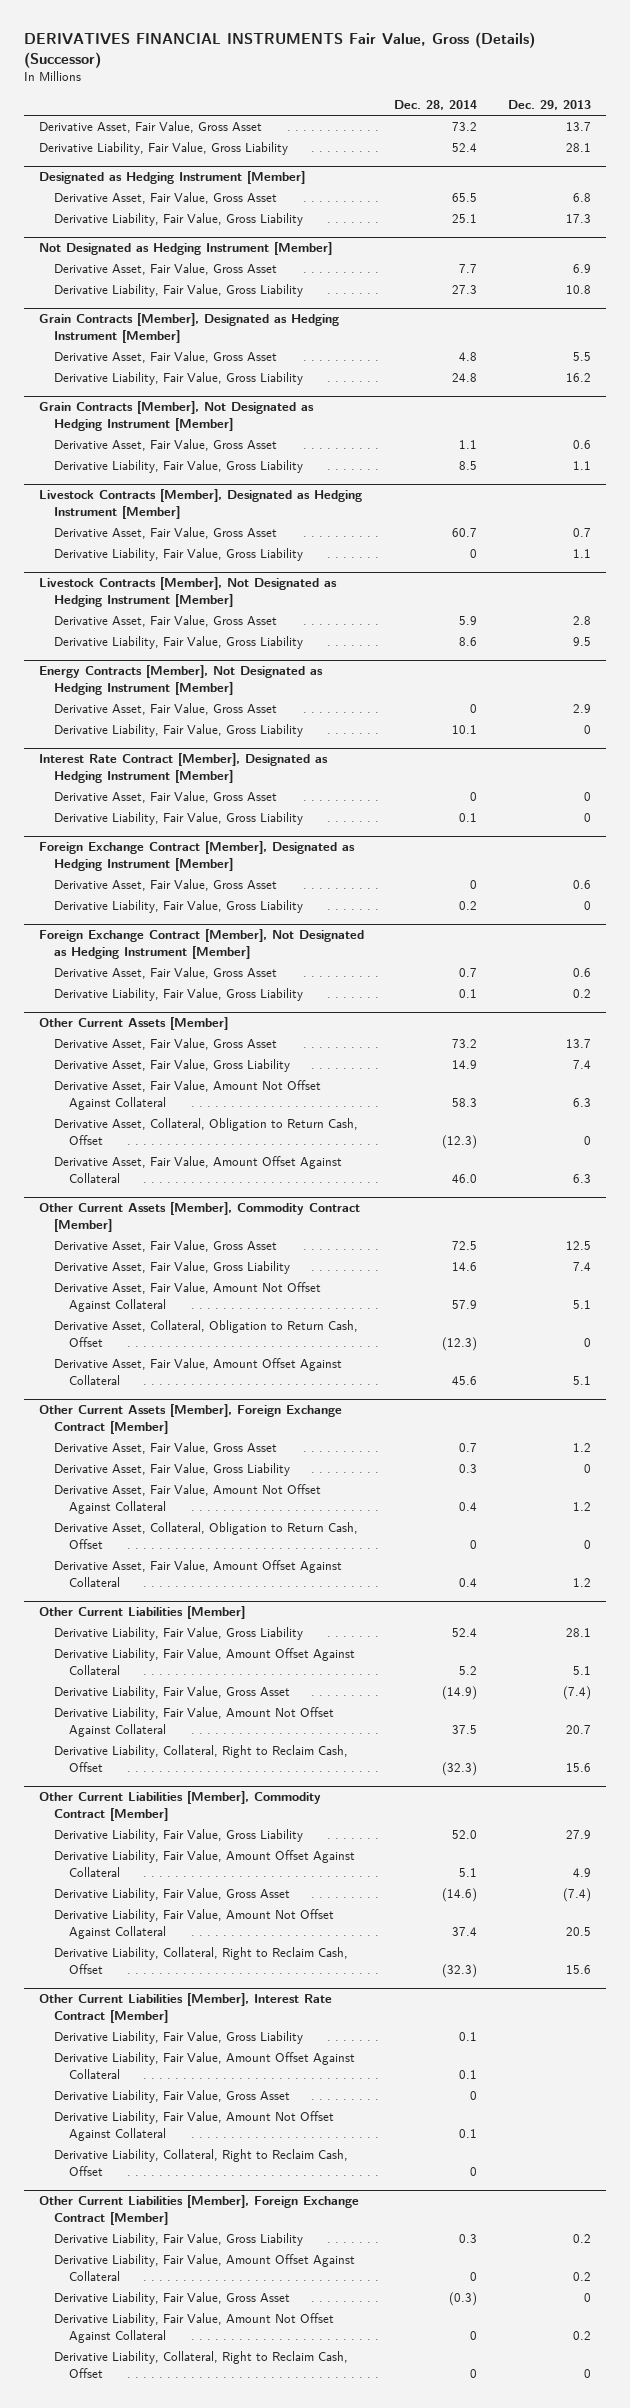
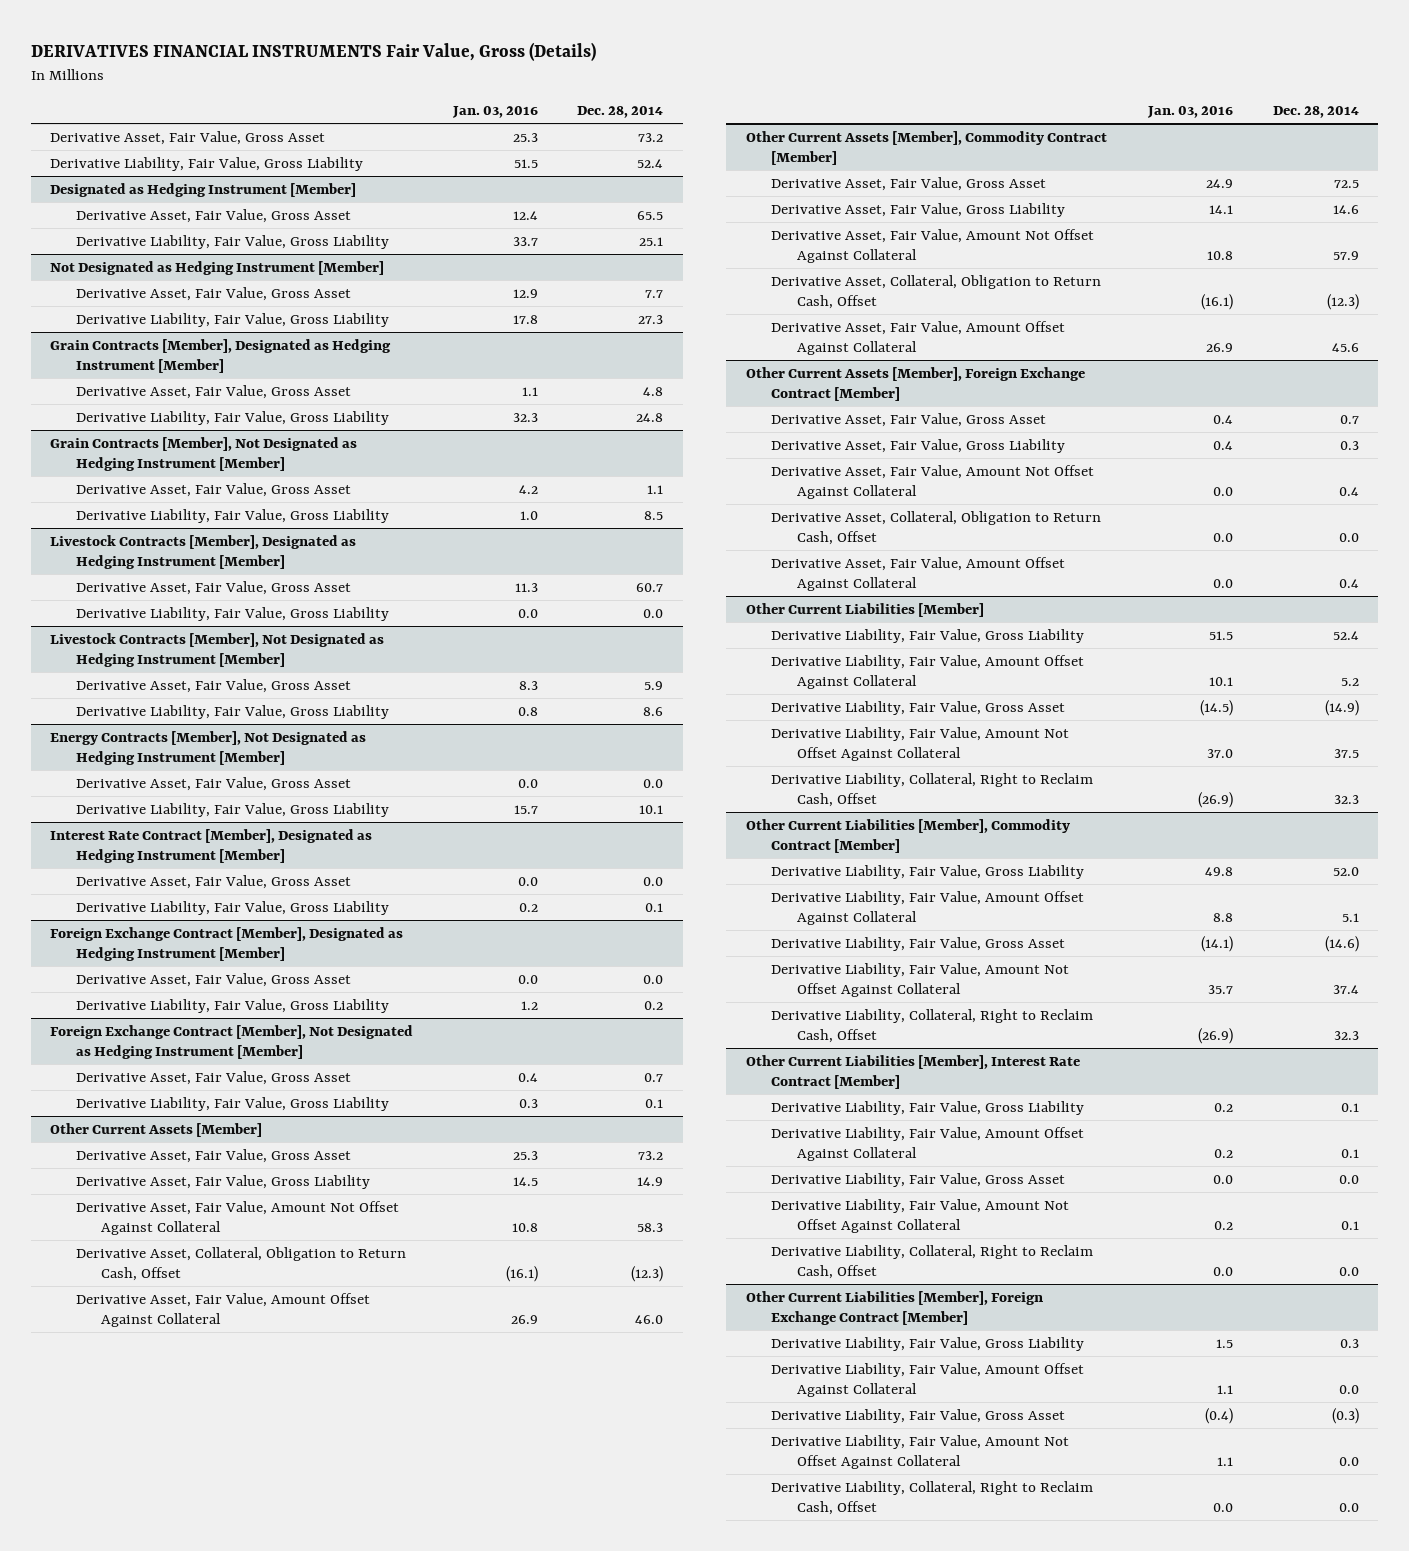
[23,31,535,68] DERIVATIVES FINANCIAL INSTRUMENTS Fair Value, Gross (Details) (Successor) -> [30,42,596,62] DERIVATIVES FINANCIAL INSTRUMENTS Fair Value, Gross (Details)
[507,100,591,111] Dec. 29, 2013 -> none
none -> [451,106,538,119] Jan. 03, 2016
[470,549,478,559] 0 -> [643,608,664,618] 0.0
[470,704,478,714] 0 -> [643,778,664,788] 0.0
[470,792,478,802] 0 -> [643,876,664,886] 0.0
[470,880,478,890] 0 -> [643,974,664,984] 0.0
[470,1539,478,1549] 0 -> [1338,532,1359,542] 0.0
[442,1761,478,1776] (32.3) -> [1333,794,1359,804] 32.3
[442,1963,478,1978] (32.3) -> [1333,1030,1359,1040] 32.3
[470,2091,478,2101] 0 -> [1338,1174,1359,1184] 0.0
[470,2166,478,2176] 0 -> [1338,1266,1359,1276] 0.0
[470,2271,478,2281] 0 -> [1338,1384,1359,1394] 0.0
[470,2330,478,2340] 0 -> [1338,1456,1359,1466] 0.0
[470,2368,478,2378] 0 -> [1338,1502,1359,1512] 0.0

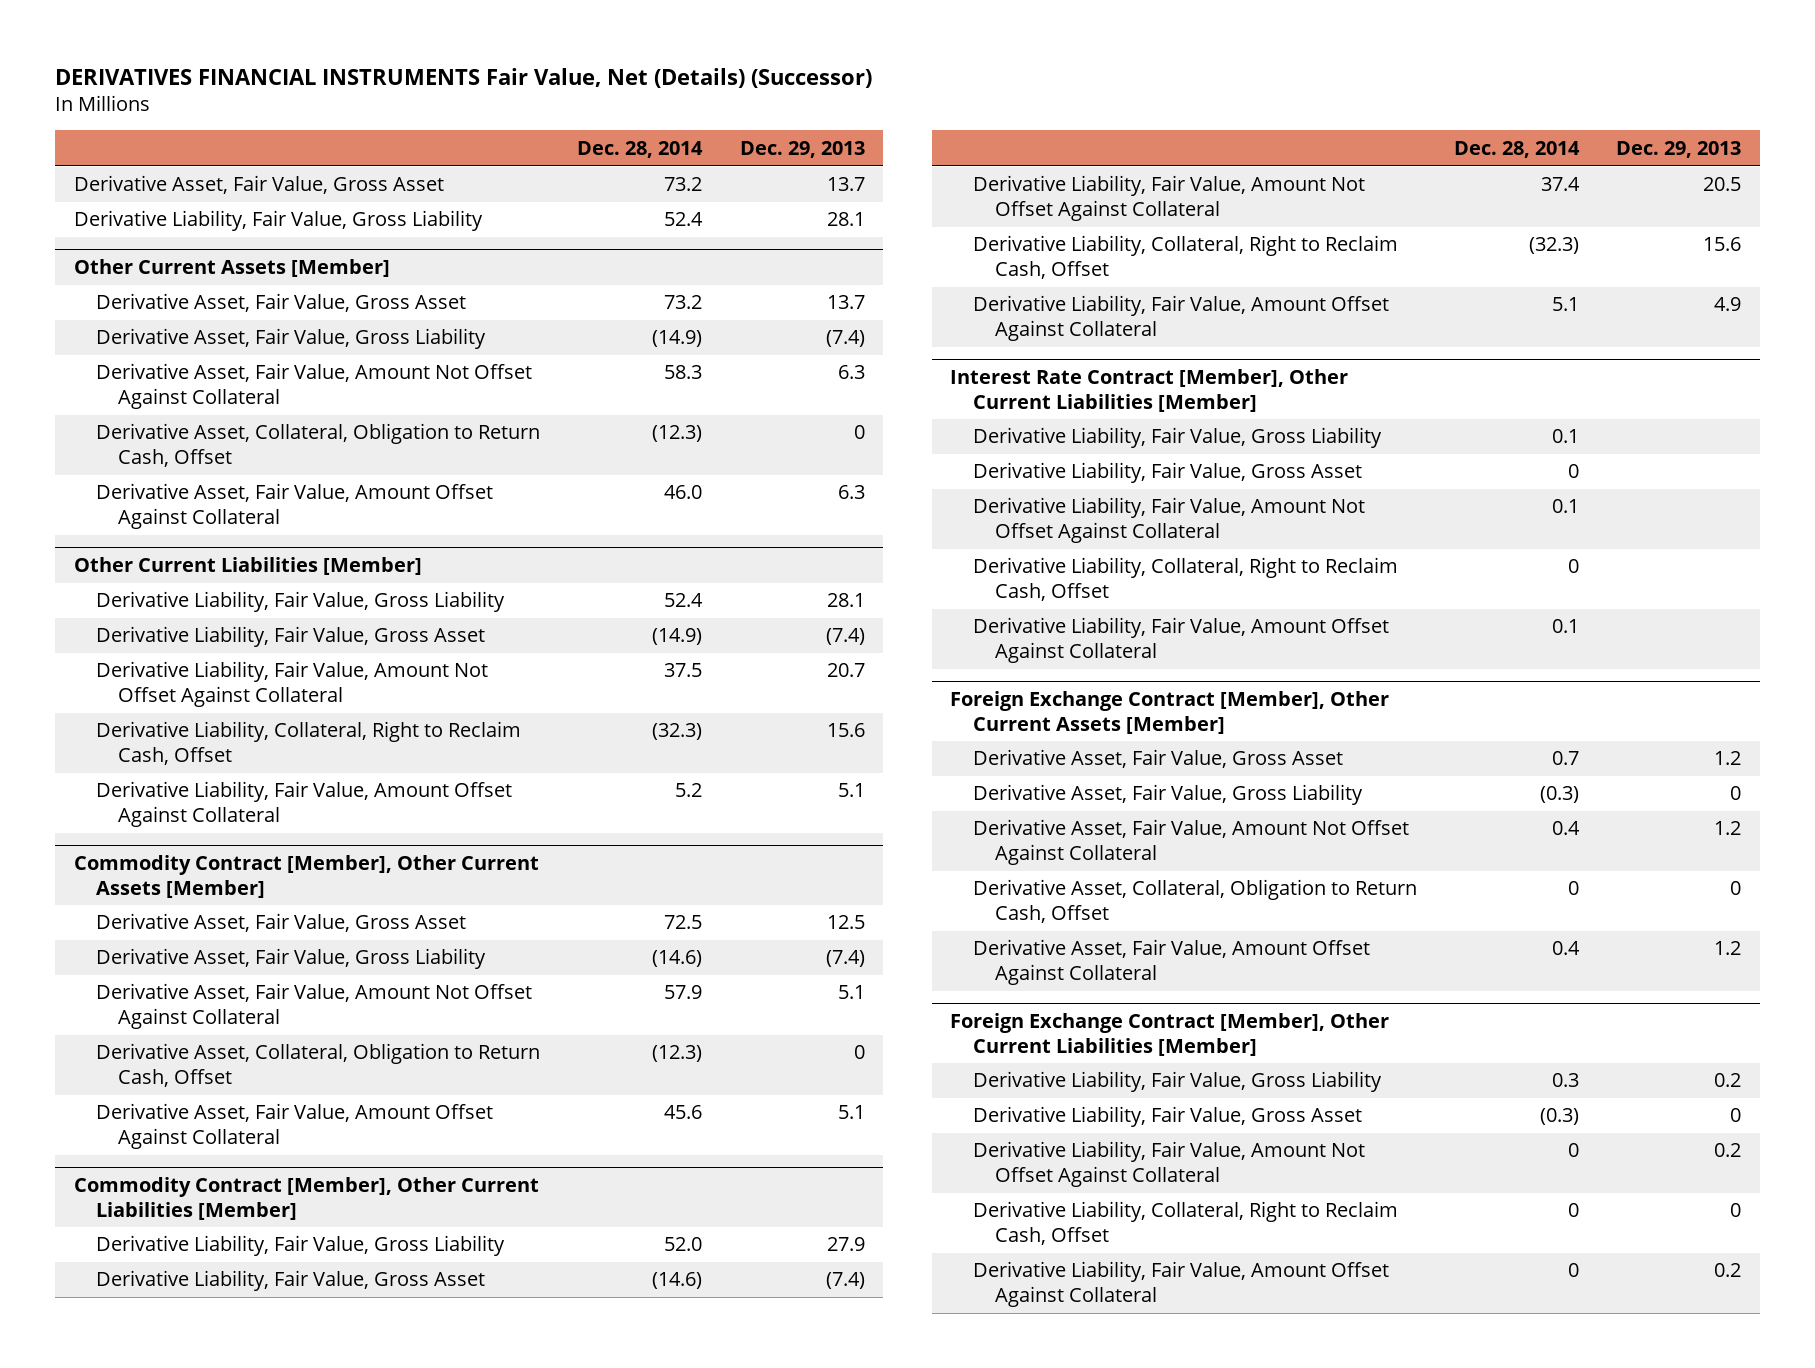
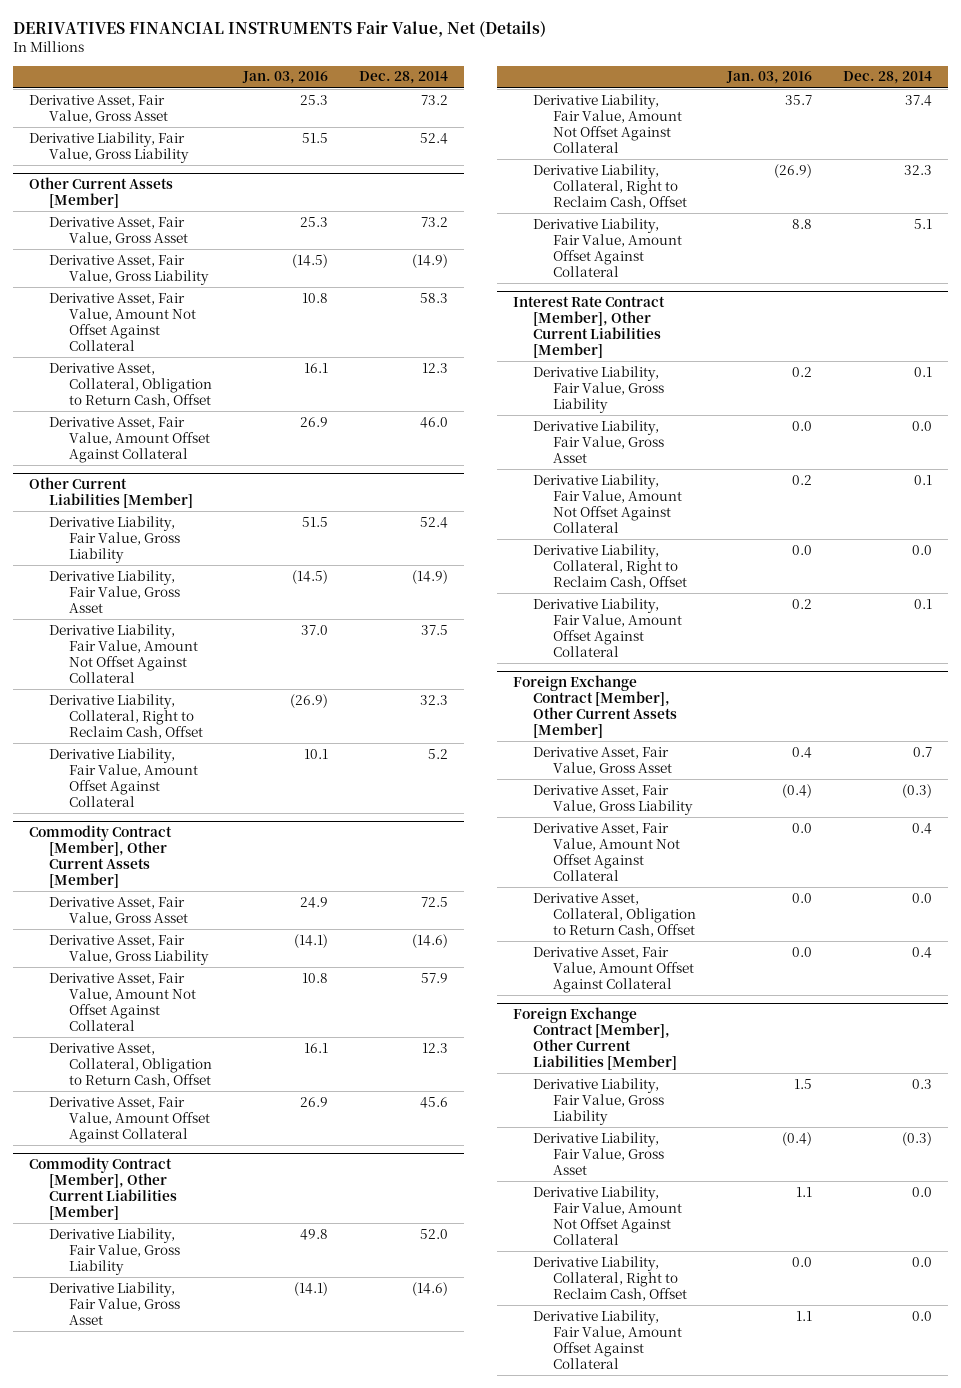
[54,67,872,88] DERIVATIVES FINANCIAL INSTRUMENTS Fair Value, Net (Details) (Successor) -> [13,20,547,37] DERIVATIVES FINANCIAL INSTRUMENTS Fair Value, Net (Details)
[739,140,865,158] Dec. 29, 2013 -> none
none -> [242,71,329,85] Jan. 03, 2016
[652,425,703,443] (12.3) -> [422,362,449,373] 12.3
[652,723,703,741] (32.3) -> [420,694,449,705] 32.3
[652,1045,703,1063] (12.3) -> [422,1042,449,1053] 12.3
[1528,237,1579,255] (32.3) -> [904,164,933,175] 32.3
[1567,464,1579,479] 0 -> [912,420,933,431] 0.0
[1567,559,1579,574] 0 -> [912,544,933,555] 0.0
[1567,881,1579,896] 0 -> [912,892,933,903] 0.0
[1567,1143,1579,1158] 0 -> [912,1186,933,1197] 0.0
[1567,1203,1579,1218] 0 -> [912,1256,933,1267] 0.0
[1567,1263,1579,1278] 0 -> [912,1310,933,1321] 0.0

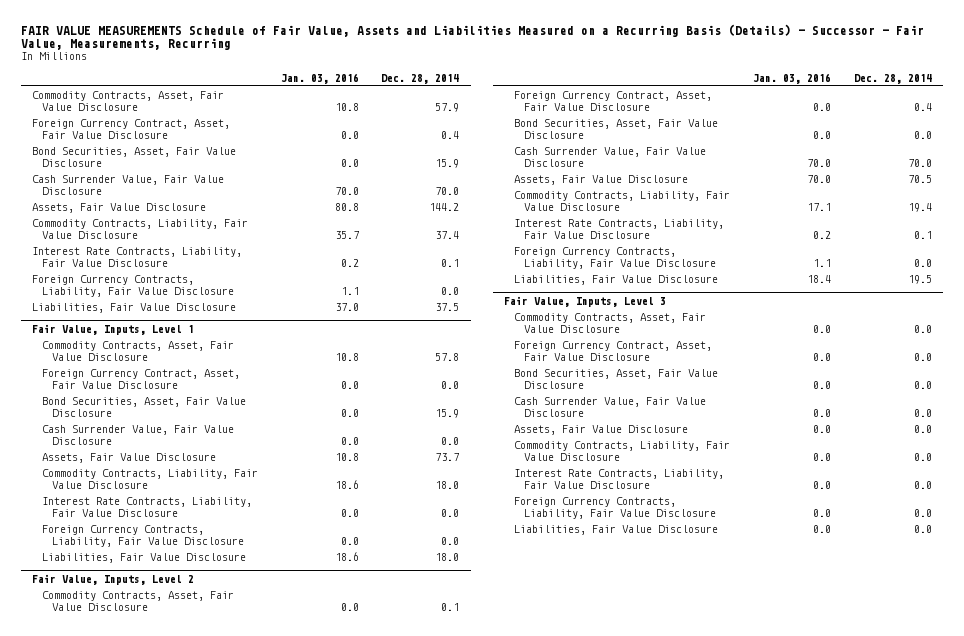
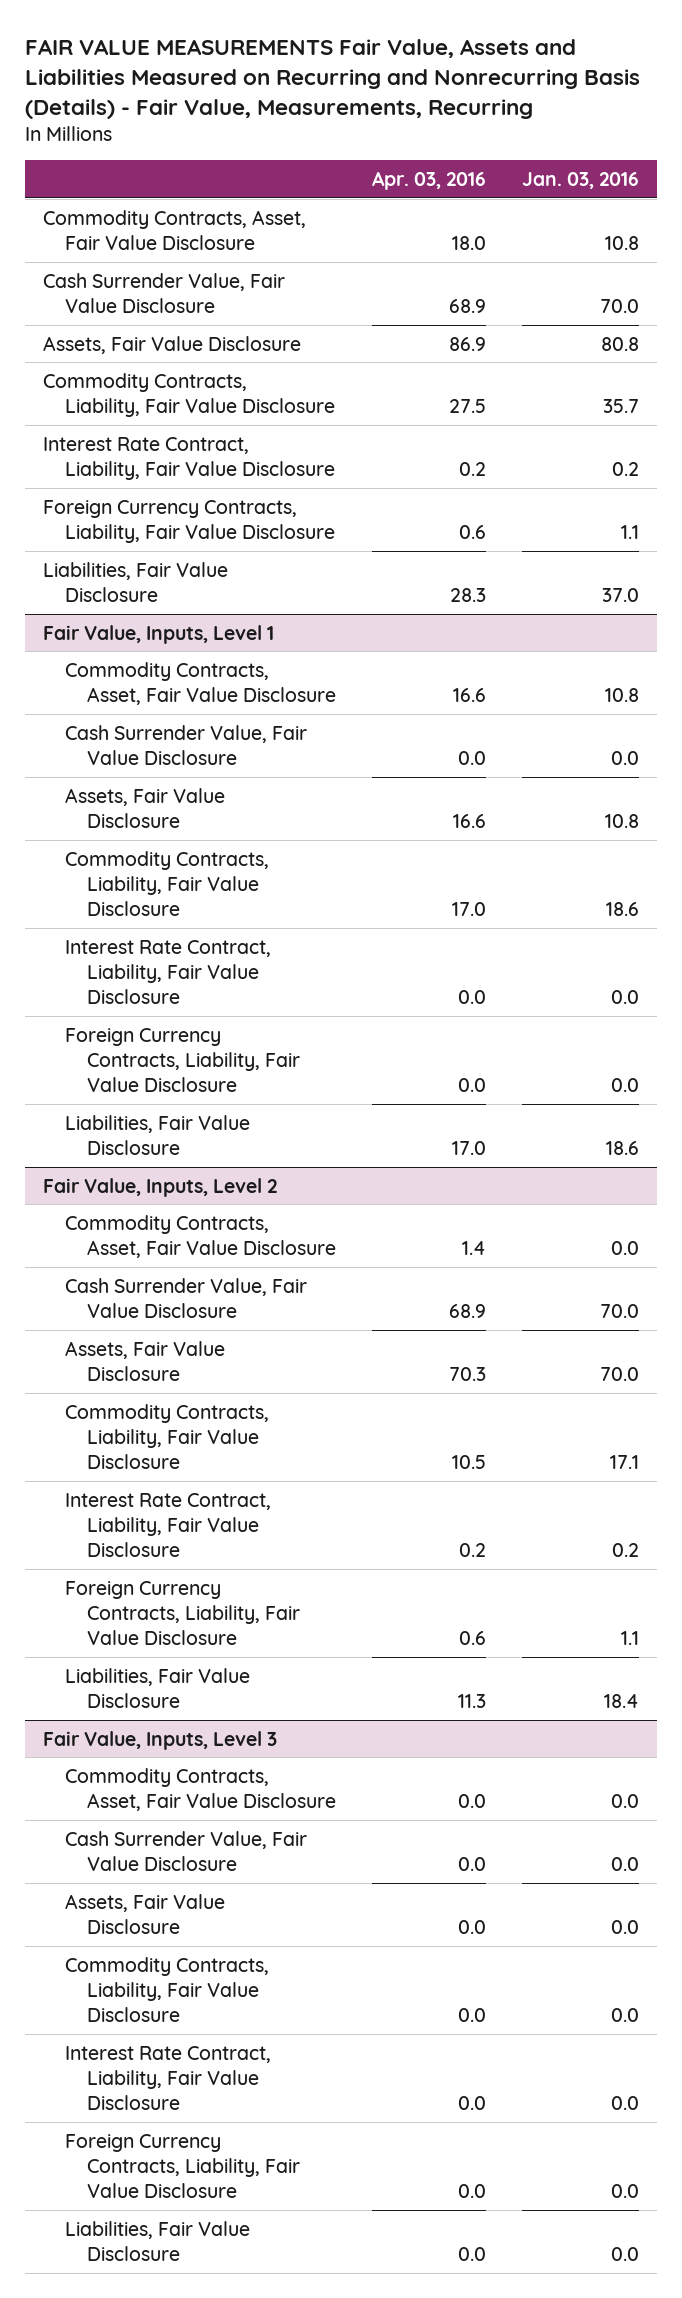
[20,23,924,51] FAIR VALUE MEASUREMENTS Schedule of Fair Value, Assets and Liabilities Measured on a Recurring Basis (Details) - Successor - Fair Value, Measurements, Recurring -> [24,38,640,119] FAIR VALUE MEASUREMENTS Fair Value, Assets and Liabilities Measured on Recurring and Nonrecurring Basis (Details) - Fair Value, Measurements, Recurring
[381,73,460,84] Dec. 28, 2014 -> none
none -> [372,171,487,191] Apr. 03, 2016
[32,119,231,139] Foreign Currency Contract, Asset, Fair Value Disclosure -> none
[32,147,237,167] Bond Securities, Asset, Fair Value Disclosure -> none
[32,247,243,267] Interest Rate Contracts, Liability, Fair Value Disclosure -> [42,436,335,480] Interest Rate Contract, Liability, Fair Value Disclosure
[42,369,241,389] Foreign Currency Contract, Asset, Fair Value Disclosure -> none
[42,397,247,417] Bond Securities, Asset, Fair Value Disclosure -> none
[42,497,253,517] Interest Rate Contracts, Liability, Fair Value Disclosure -> [64,939,271,1004] Interest Rate Contract, Liability, Fair Value Disclosure
[514,91,713,111] Foreign Currency Contract, Asset, Fair Value Disclosure -> none
[514,119,719,139] Bond Securities, Asset, Fair Value Disclosure -> none
[514,219,725,239] Interest Rate Contracts, Liability, Fair Value Disclosure -> [64,1492,271,1557] Interest Rate Contract, Liability, Fair Value Disclosure
[514,341,713,361] Foreign Currency Contract, Asset, Fair Value Disclosure -> none
[514,369,719,389] Bond Securities, Asset, Fair Value Disclosure -> none
[514,469,725,489] Interest Rate Contracts, Liability, Fair Value Disclosure -> [64,2045,271,2110] Interest Rate Contract, Liability, Fair Value Disclosure

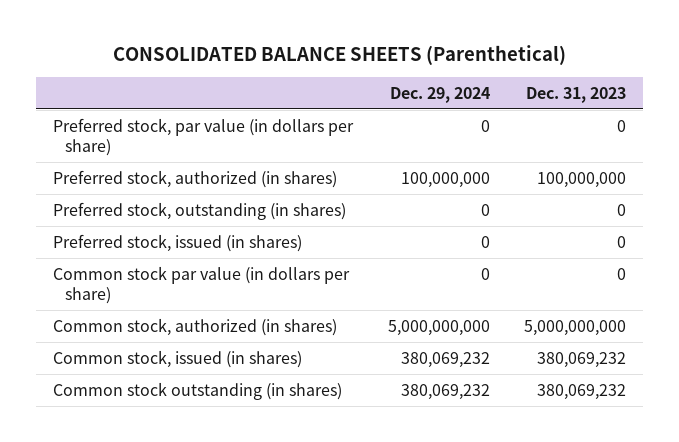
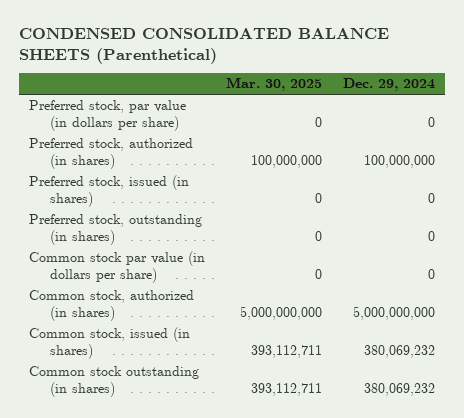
[112,45,566,66] CONSOLIDATED BALANCE SHEETS (Parenthetical) -> [18,28,389,64] CONDENSED CONSOLIDATED BALANCE SHEETS (Parenthetical)
[525,86,626,103] Dec. 31, 2023 -> none
none -> [225,77,322,92] Mar. 30, 2025
[53,201,347,220] Preferred stock, outstanding (in shares) -> [29,214,203,245] Preferred stock, outstanding (in shares)

